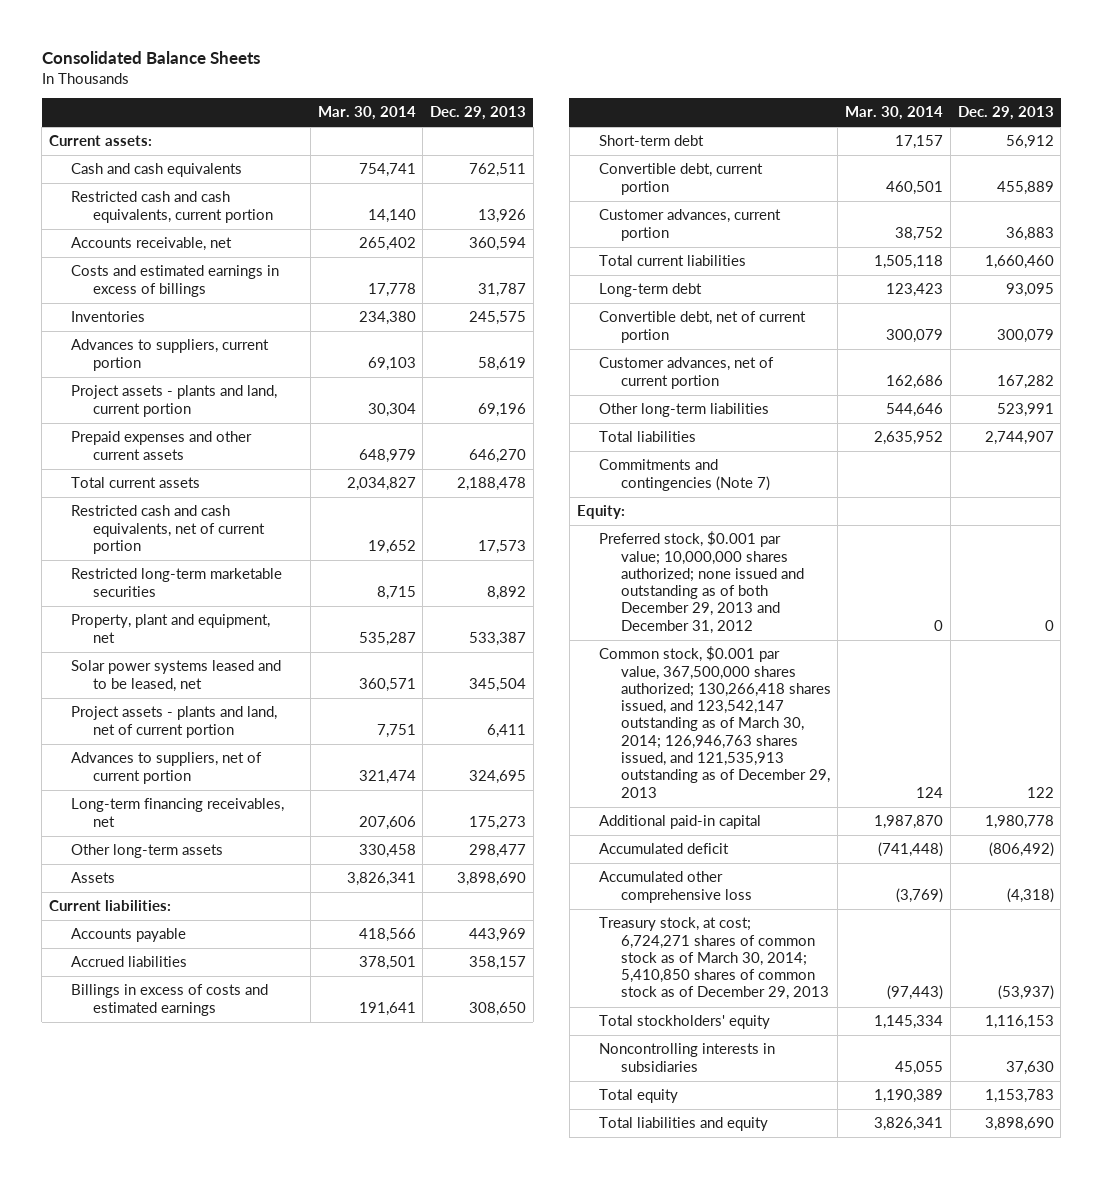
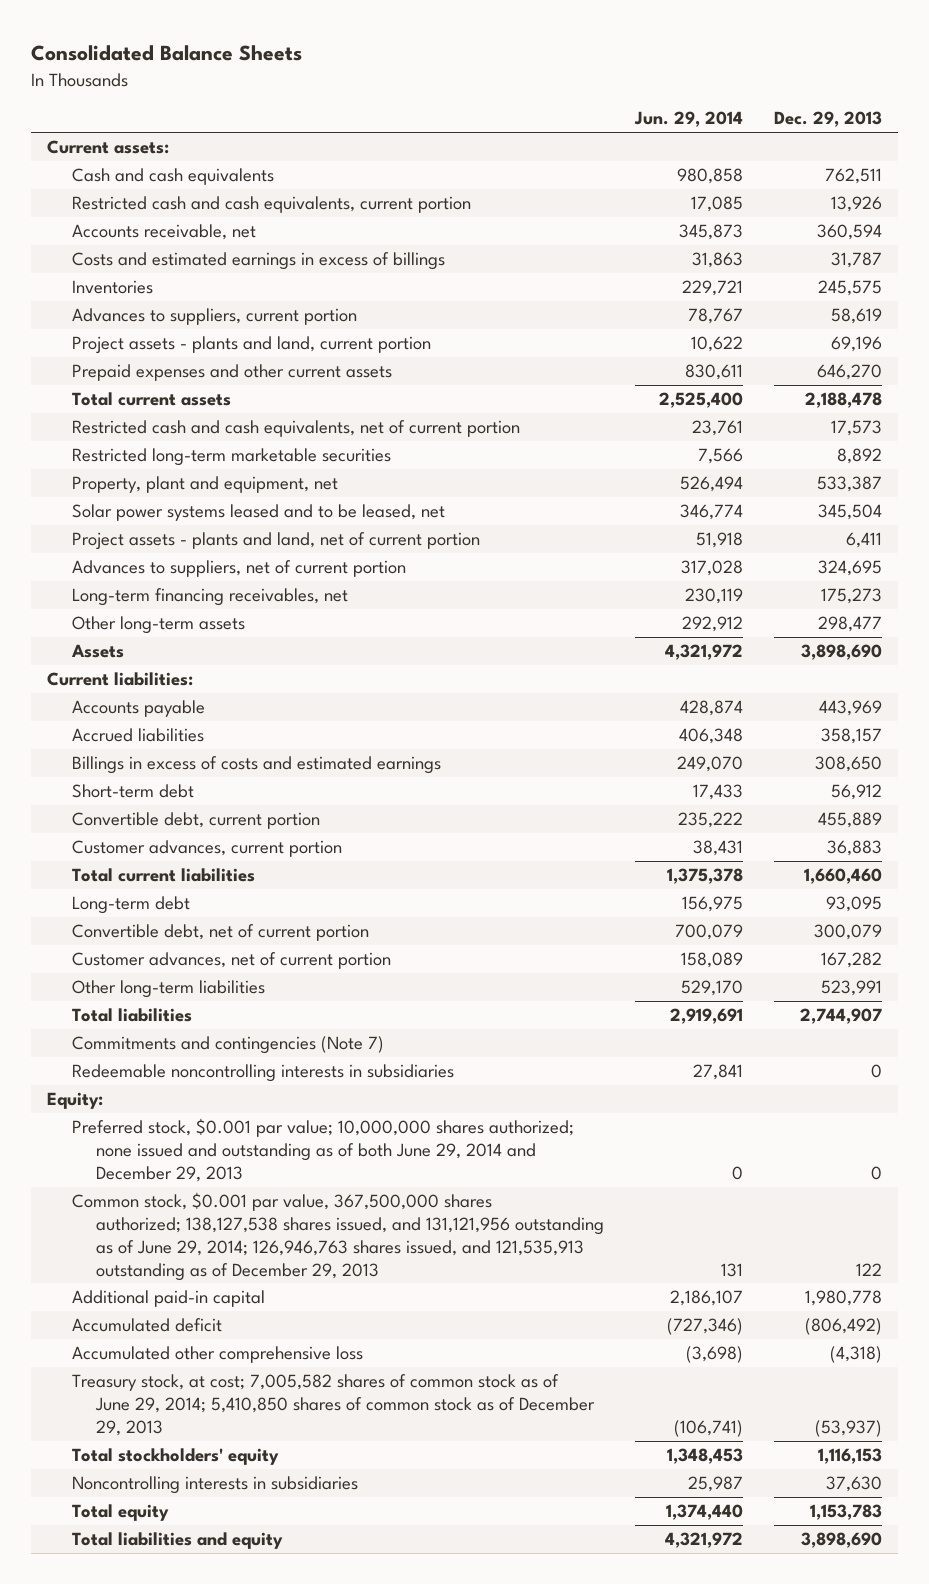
[317,106,416,121] Mar. 30, 2014 -> none
none -> [634,111,744,128] Jun. 29, 2014
none -> [71,1064,454,1083] Redeemable noncontrolling interests in subsidiaries
[598,531,804,634] Preferred stock, $0.001 par value; 10,000,000 shares authorized; none issued and outstanding as of both December 29, 2013 and December 31, 2012 -> [71,1118,574,1182] Preferred stock, $0.001 par value; 10,000,000 shares authorized; none issued and outstanding as of both June 29, 2014 and December 29, 2013
[598,646,831,798] Common stock, $0.001 par value, 367,500,000 shares authorized; 130,266,418 shares issued, and 123,542,147 outstanding as of March 30, 2014; 126,946,763 shares issued, and 121,535,913 outstanding as of December 29, 2013 -> [71,1192,605,1281] Common stock, $0.001 par value, 367,500,000 shares authorized; 138,127,538 shares issued, and 131,121,956 outstanding as of June 29, 2014; 126,946,763 shares issued, and 121,535,913 outstanding as of December 29, 2013
[598,917,829,1001] Treasury stock, at cost; 6,724,271 shares of common stock as of March 30, 2014; 5,410,850 shares of common stock as of December 29, 2013 -> [71,1374,596,1436] Treasury stock, at cost; 7,005,582 shares of common stock as of June 29, 2014; 5,410,850 shares of common stock as of December 29, 2013

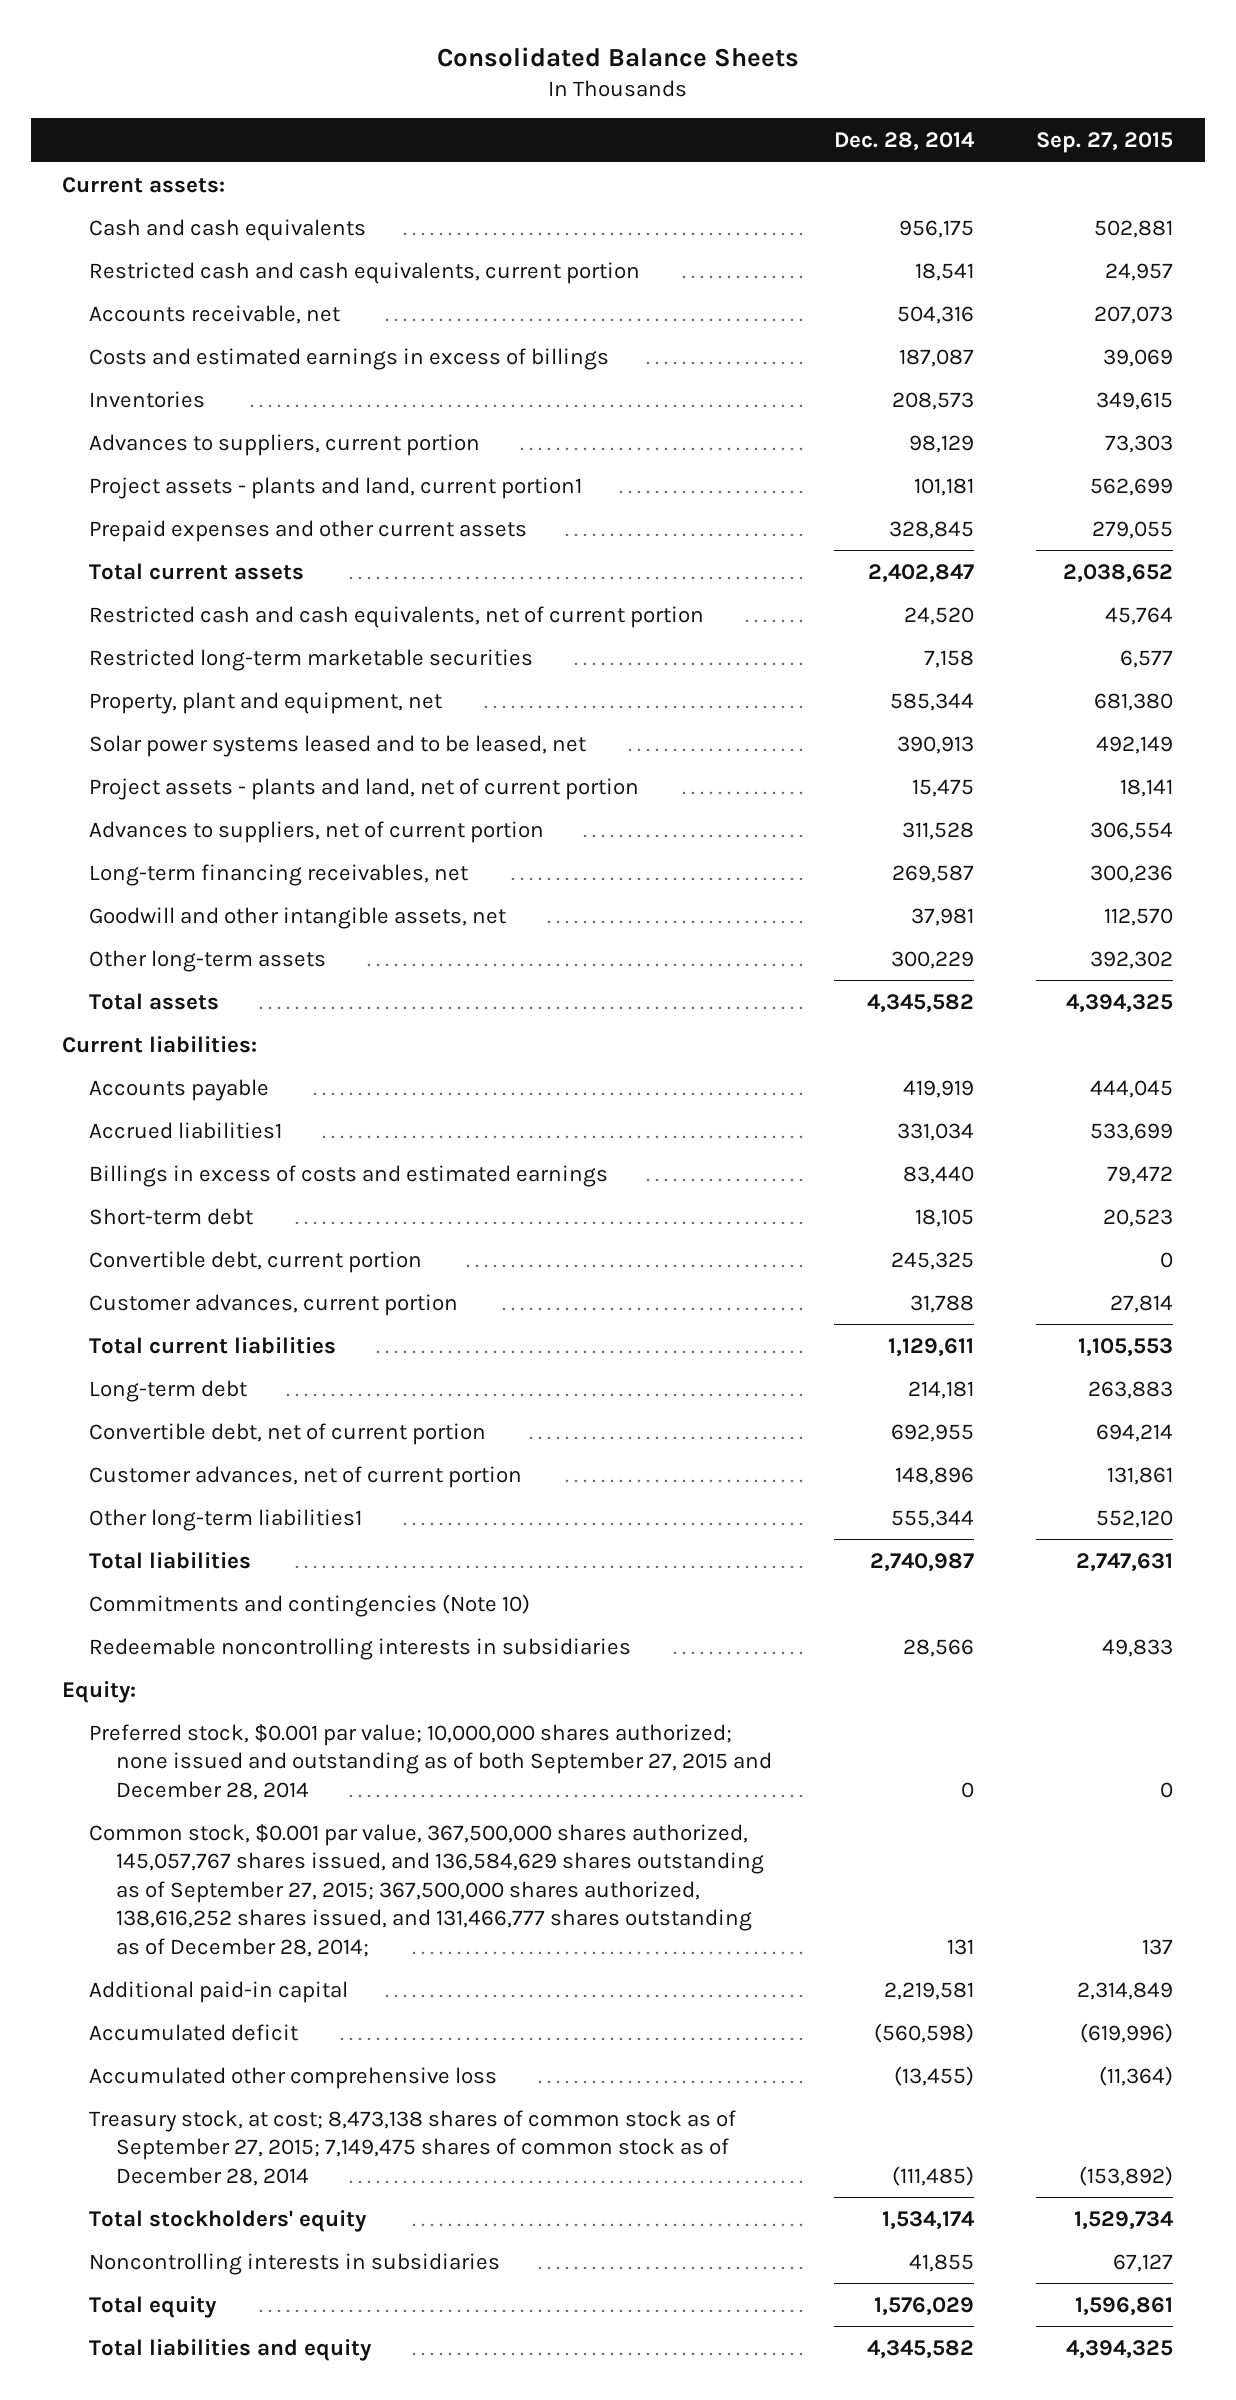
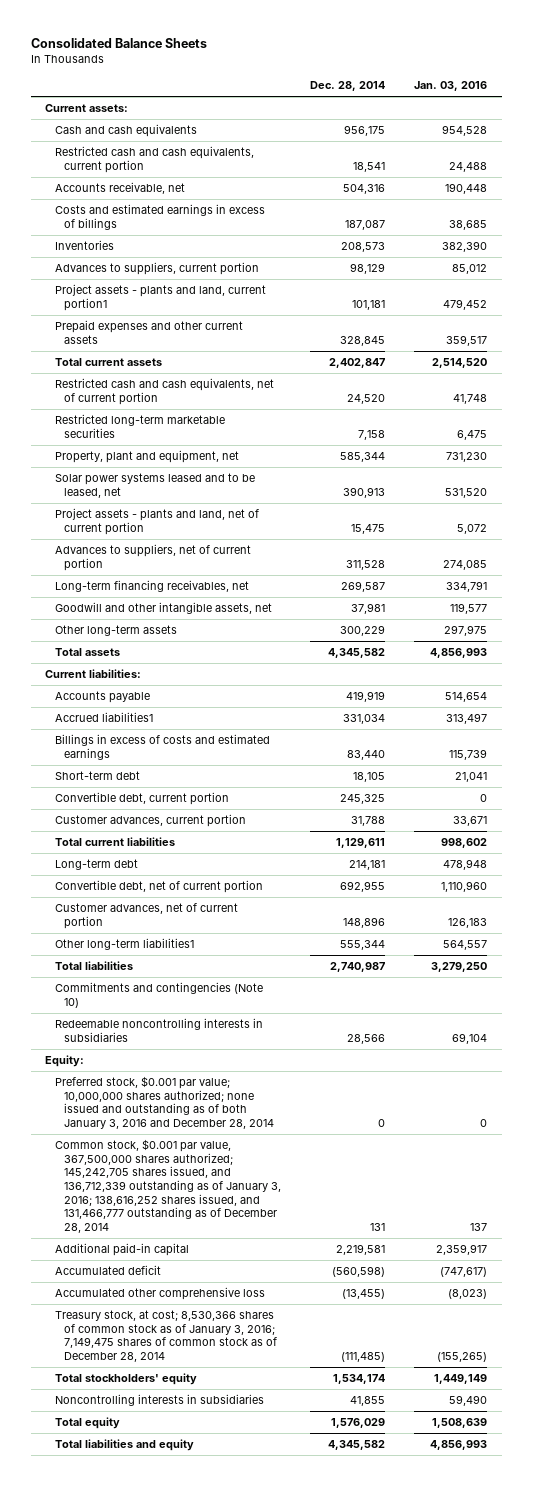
[1036,132,1174,154] Sep. 27, 2015 -> none
none -> [414,81,488,92] Jan. 03, 2016
[88,1723,772,1800] Preferred stock, $0.001 par value; 10,000,000 shares authorized; none issued and outstanding as of both September 27, 2015 and December 28, 2014 -> [54,1076,274,1130] Preferred stock, $0.001 par value; 10,000,000 shares authorized; none issued and outstanding as of both January 3, 2016 and December 28, 2014
[88,1823,764,1957] Common stock, $0.001 par value, 367,500,000 shares authorized, 145,057,767 shares issued, and 136,584,629 shares outstanding as of September 27, 2015; 367,500,000 shares authorized, 138,616,252 shares issued, and 131,466,777 shares outstanding as of December 28, 2014; -> [54,1139,281,1233] Common stock, $0.001 par value, 367,500,000 shares authorized; 145,242,705 shares issued, and 136,712,339 outstanding as of January 3, 2016; 138,616,252 shares issued, and 131,466,777 outstanding as of December 28, 2014
[88,2109,736,2186] Treasury stock, at cost; 8,473,138 shares of common stock as of September 27, 2015; 7,149,475 shares of common stock as of December 28, 2014 -> [54,1310,277,1363] Treasury stock, at cost; 8,530,366 shares of common stock as of January 3, 2016; 7,149,475 shares of common stock as of December 28, 2014

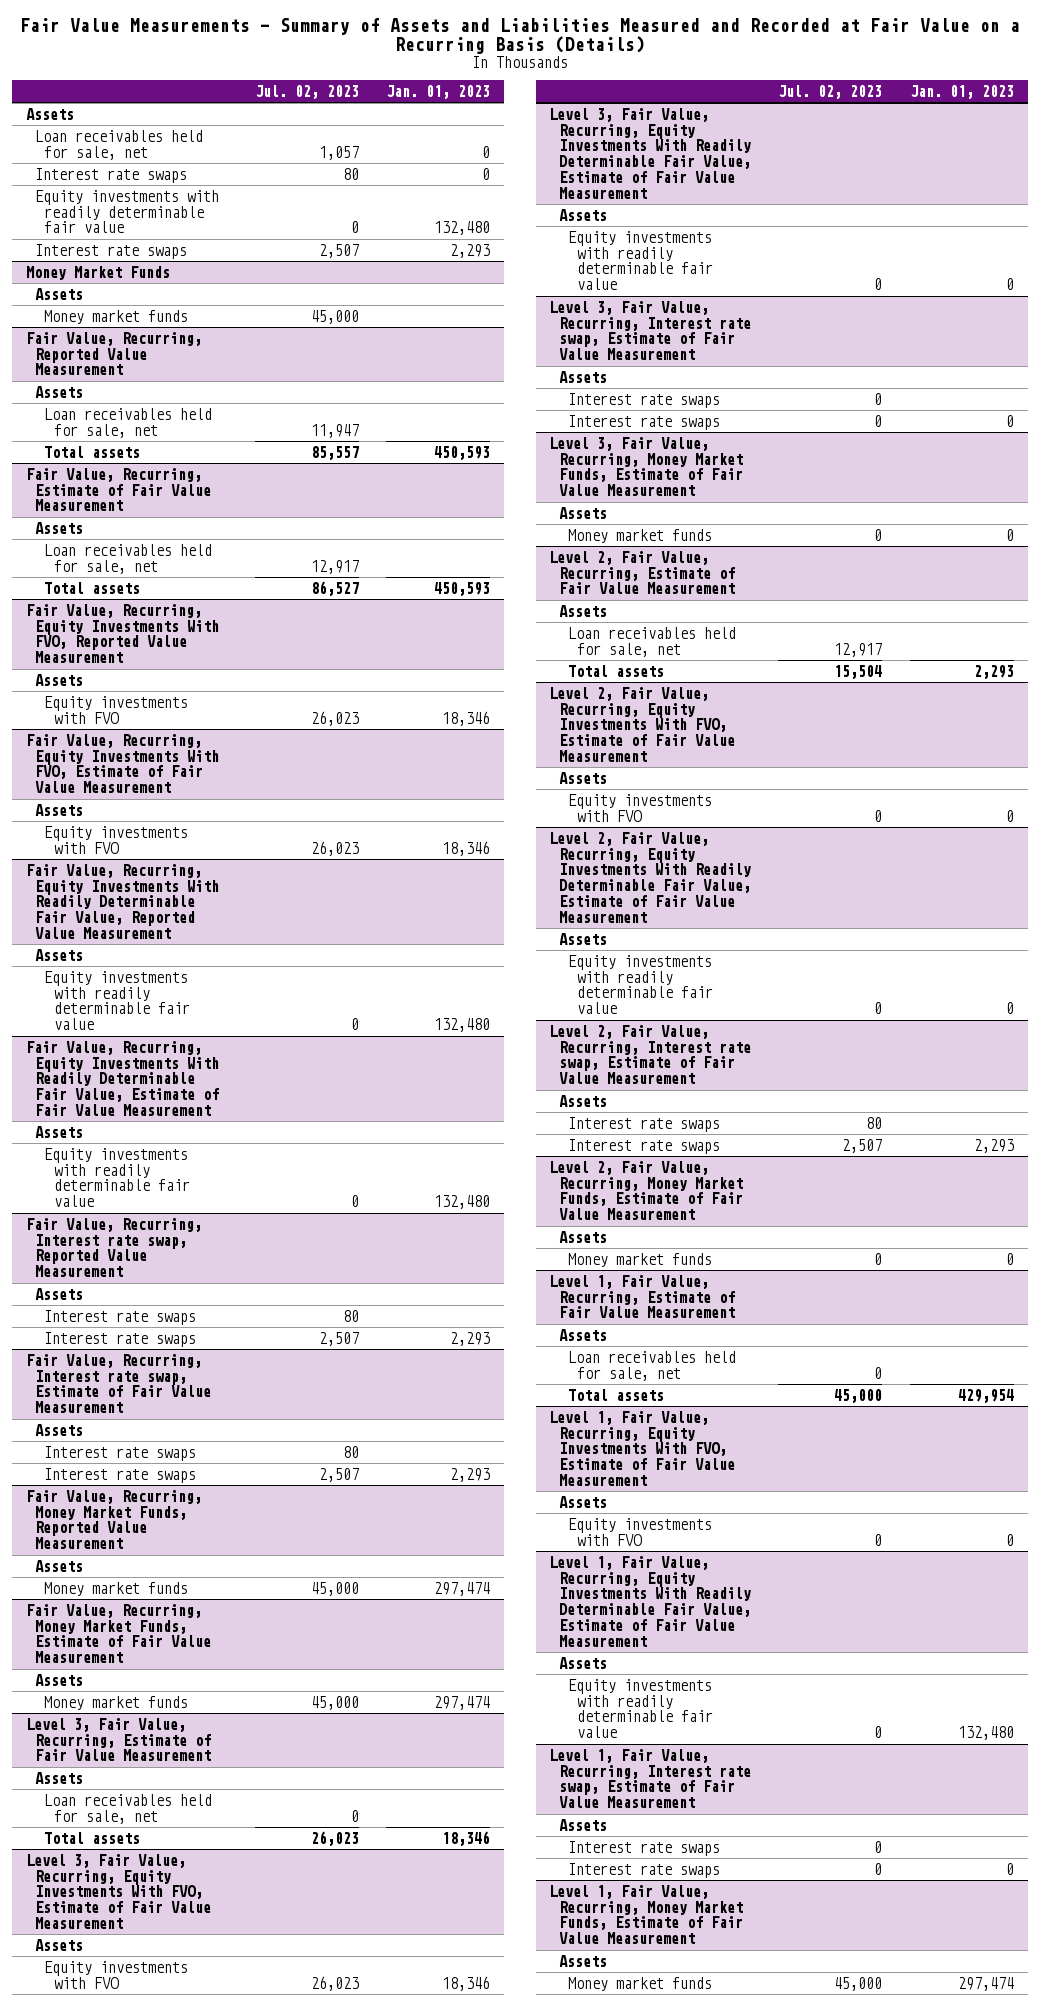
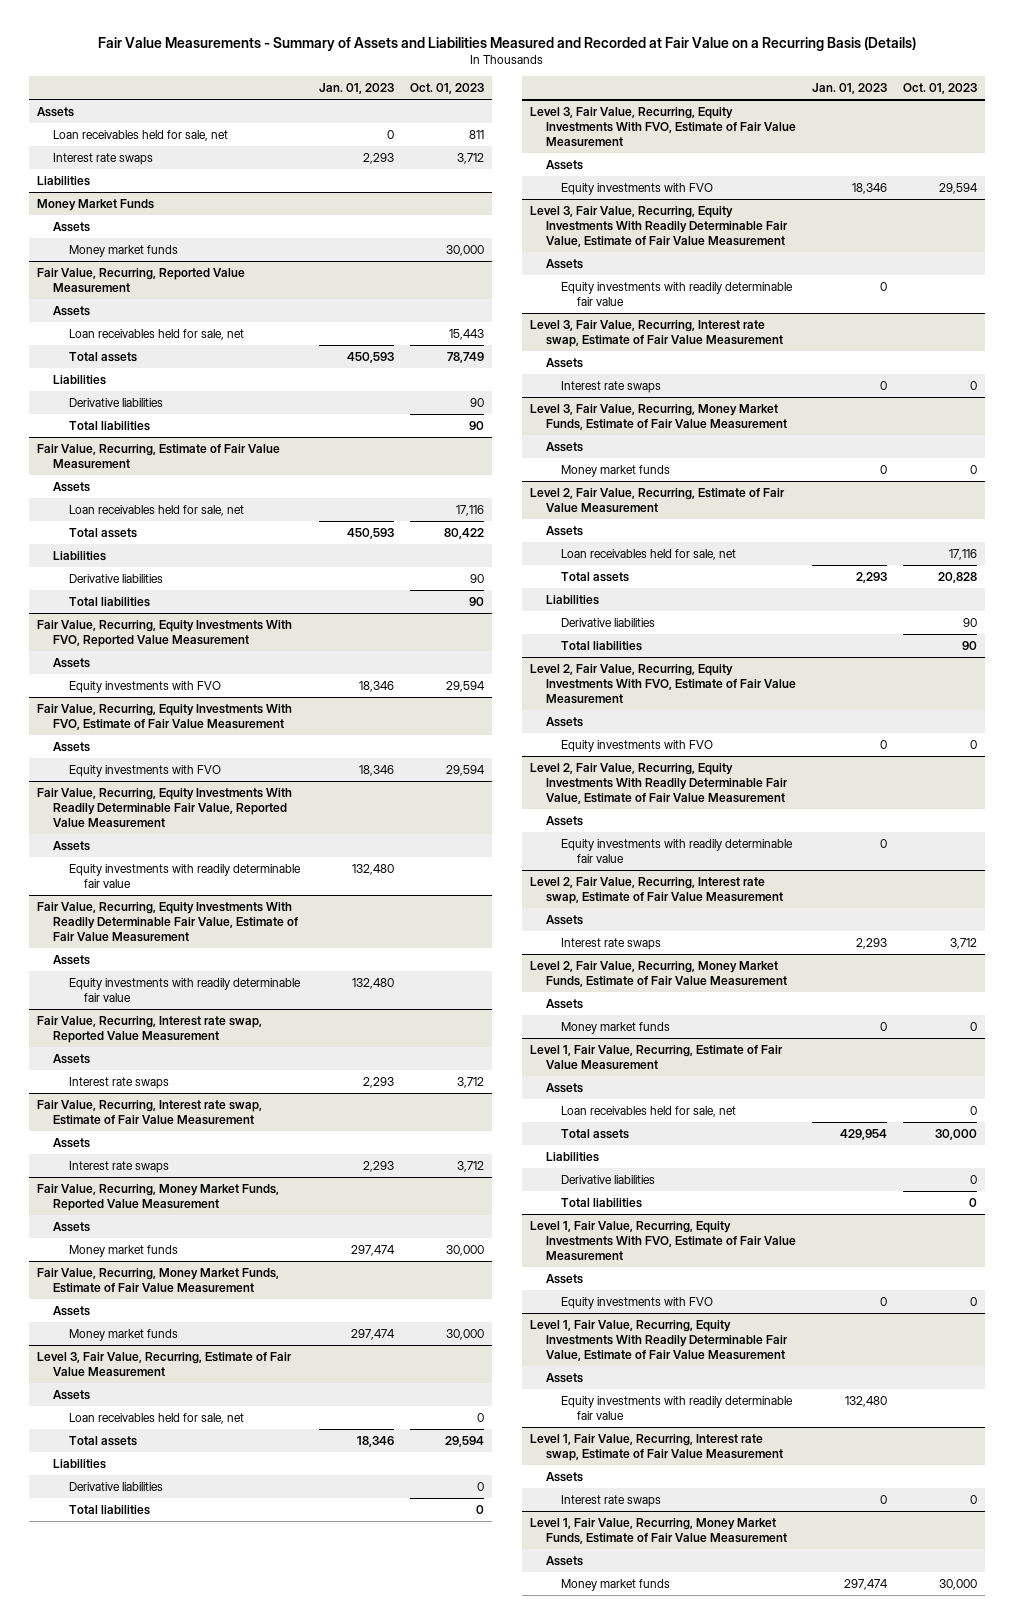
[254,84,359,99] Jul. 02, 2023 -> none
none -> [409,82,484,94] Oct. 01, 2023
[35,167,188,183] Interest rate swaps -> none
[35,189,220,234] Equity investments with readily determinable fair value -> none
none -> [37,175,91,186] Liabilities
none -> [52,374,106,385] Liabilities
none -> [68,397,163,407] Derivative liabilities
none -> [68,420,150,431] Total liabilities
none -> [52,550,106,561] Liabilities
none -> [68,573,163,583] Derivative liabilities
none -> [68,596,150,607] Total liabilities
[44,1309,197,1325] Interest rate swaps -> none
[44,1445,197,1461] Interest rate swaps -> none
none -> [52,1458,106,1469] Liabilities
none -> [68,1481,163,1491] Derivative liabilities
none -> [68,1504,150,1515] Total liabilities
[567,392,720,408] Interest rate swaps -> none
none -> [545,594,599,605] Liabilities
none -> [561,617,656,627] Derivative liabilities
none -> [561,640,643,651] Total liabilities
[567,1116,720,1132] Interest rate swaps -> none
none -> [545,1151,599,1162] Liabilities
none -> [561,1174,656,1184] Derivative liabilities
none -> [561,1197,643,1208] Total liabilities
[567,1840,720,1856] Interest rate swaps -> none

